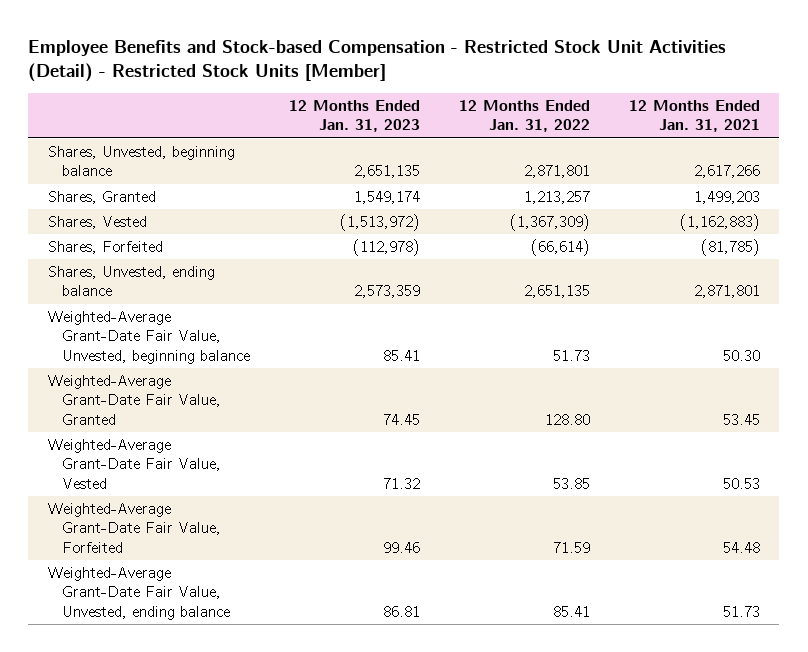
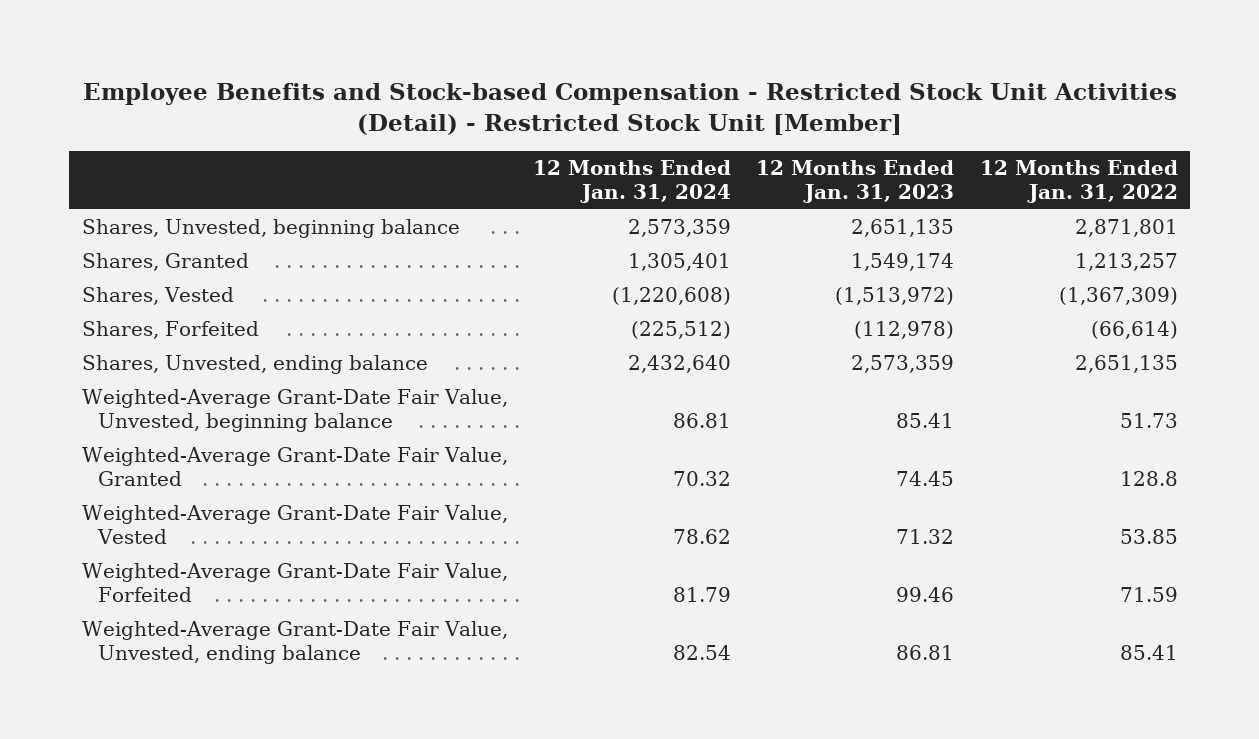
[28,39,727,83] Employee Benefits and Stock-based Compensation - Restricted Stock Unit Activities (Detail) - Restricted Stock Units [Member] -> [82,82,1177,135] Employee Benefits and Stock-based Compensation - Restricted Stock Unit Activities (Detail) - Restricted Stock Unit [Member]
[628,99,760,133] 12 Months Ended Jan. 31, 2021 -> none
none -> [533,159,732,203] 12 Months Ended Jan. 31, 2024
[544,413,590,425] 128.80 -> [1119,471,1178,487] 128.8

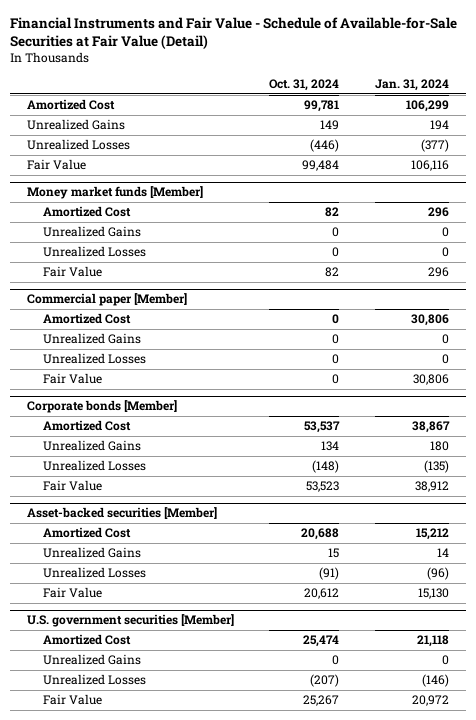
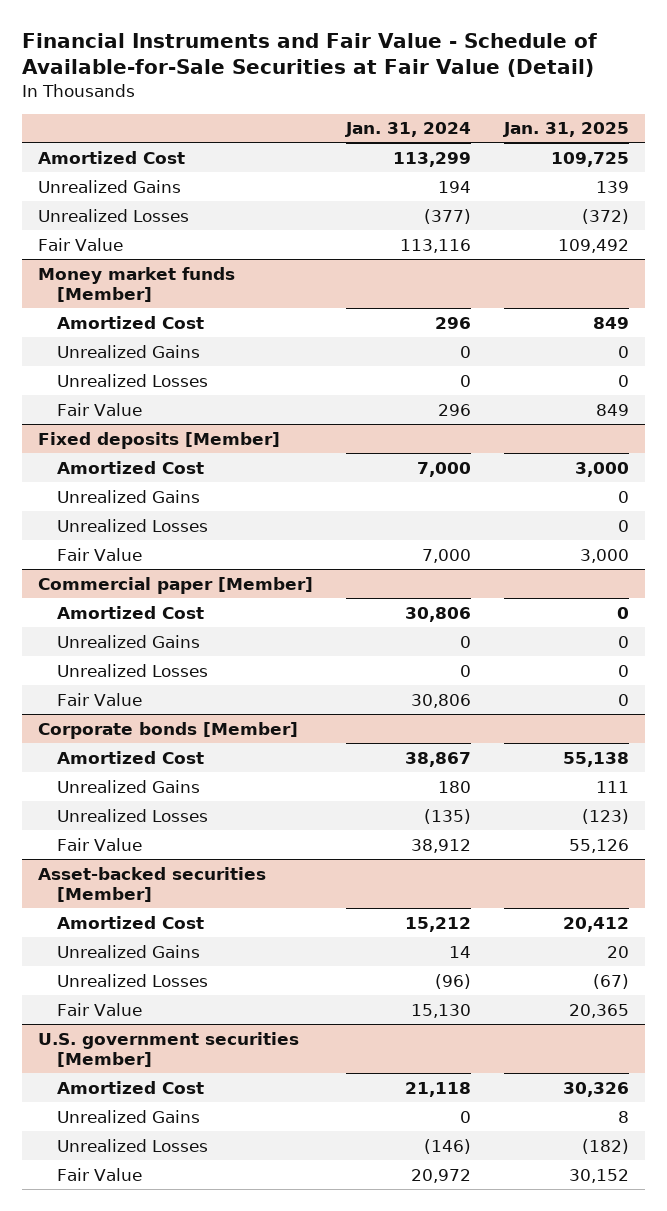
[269,79,340,92] Oct. 31, 2024 -> none
none -> [502,122,629,138] Jan. 31, 2025
[405,100,449,113] 106,299 -> [392,151,471,167] 113,299
[410,160,449,172] 106,116 -> [399,238,471,253] 113,116
none -> [38,431,281,449] Fixed deposits [Member]
none -> [56,460,204,474] Amortized Cost
none -> [56,489,200,503] Unrealized Gains
none -> [56,518,208,532] Unrealized Losses
none -> [56,547,142,561] Fair Value

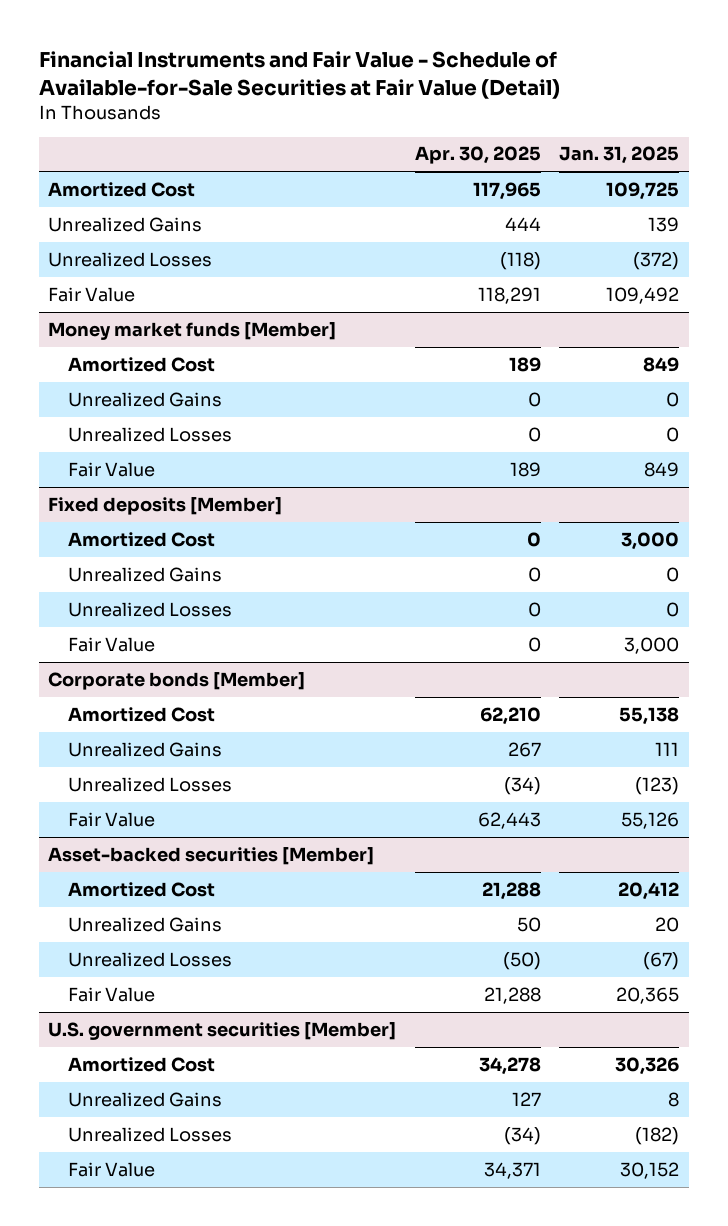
[344,122,471,138] Jan. 31, 2024 -> none
none -> [414,146,541,165] Apr. 30, 2025
[38,576,314,594] Commercial paper [Member] -> none
[56,605,204,619] Amortized Cost -> none
[56,634,200,648] Unrealized Gains -> none
[56,663,208,677] Unrealized Losses -> none
[56,692,142,706] Fair Value -> none

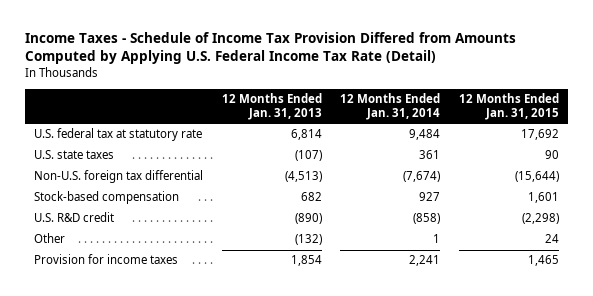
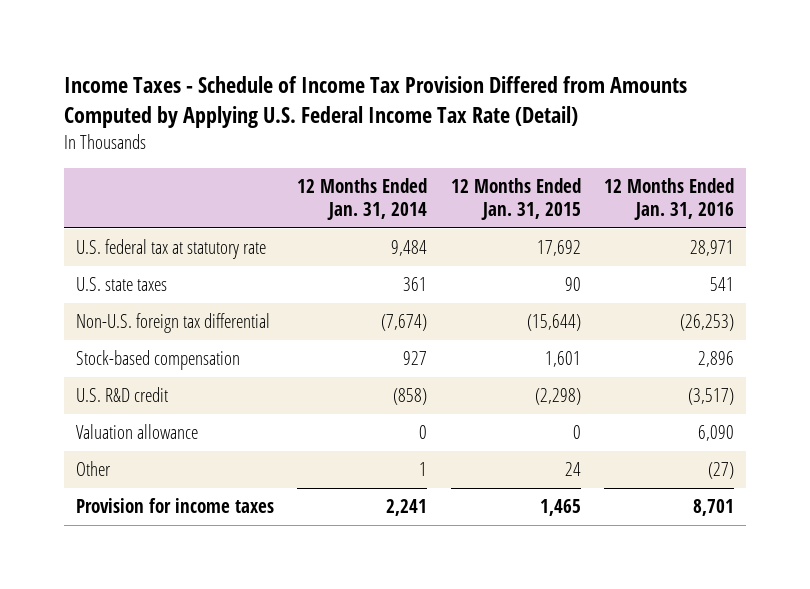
[221,93,322,121] 12 Months Ended Jan. 31, 2013 -> none
none -> [604,177,735,221] 12 Months Ended Jan. 31, 2016
none -> [75,424,198,440] Valuation allowance

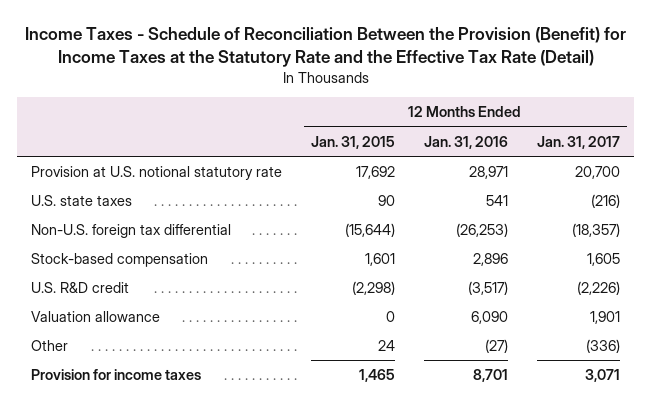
[63,76,687,129] Income Taxes - Schedule of Income Tax Provision Differed from Amounts Computed by Applying U.S. Federal Income Tax Rate (Detail) -> [24,26,626,67] Income Taxes - Schedule of Reconciliation Between the Provision (Benefit) for Income Taxes at the Statutory Rate and the Effective Tax Rate (Detail)
[297,177,428,221] 12 Months Ended Jan. 31, 2014 -> none
none -> [536,135,620,149] Jan. 31, 2017
[75,239,266,260] U.S. federal tax at statutory rate -> [31,166,283,181] Provision at U.S. notional statutory rate

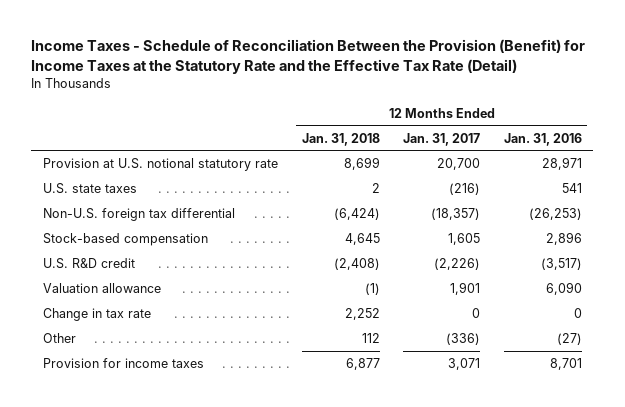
[311,135,396,149] Jan. 31, 2015 -> none
none -> [301,132,380,146] Jan. 31, 2018
none -> [43,308,152,322] Change in tax rate

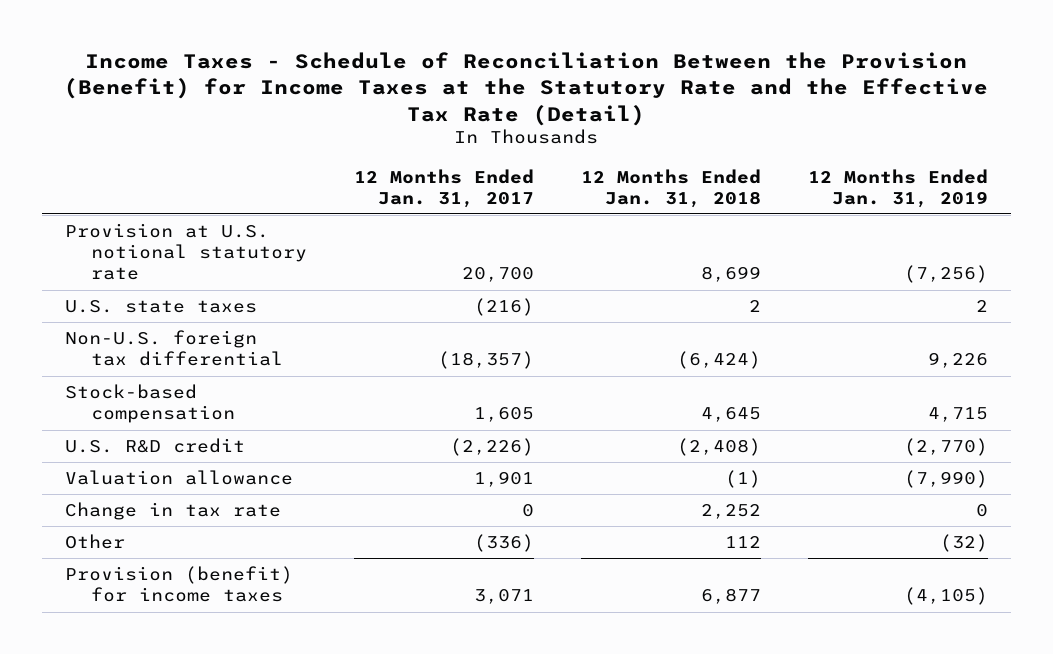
[503,132,582,146] Jan. 31, 2016 -> none
none -> [807,168,988,208] 12 Months Ended Jan. 31, 2019
[43,358,205,369] Provision for income taxes -> [65,566,294,603] Provision (benefit) for income taxes

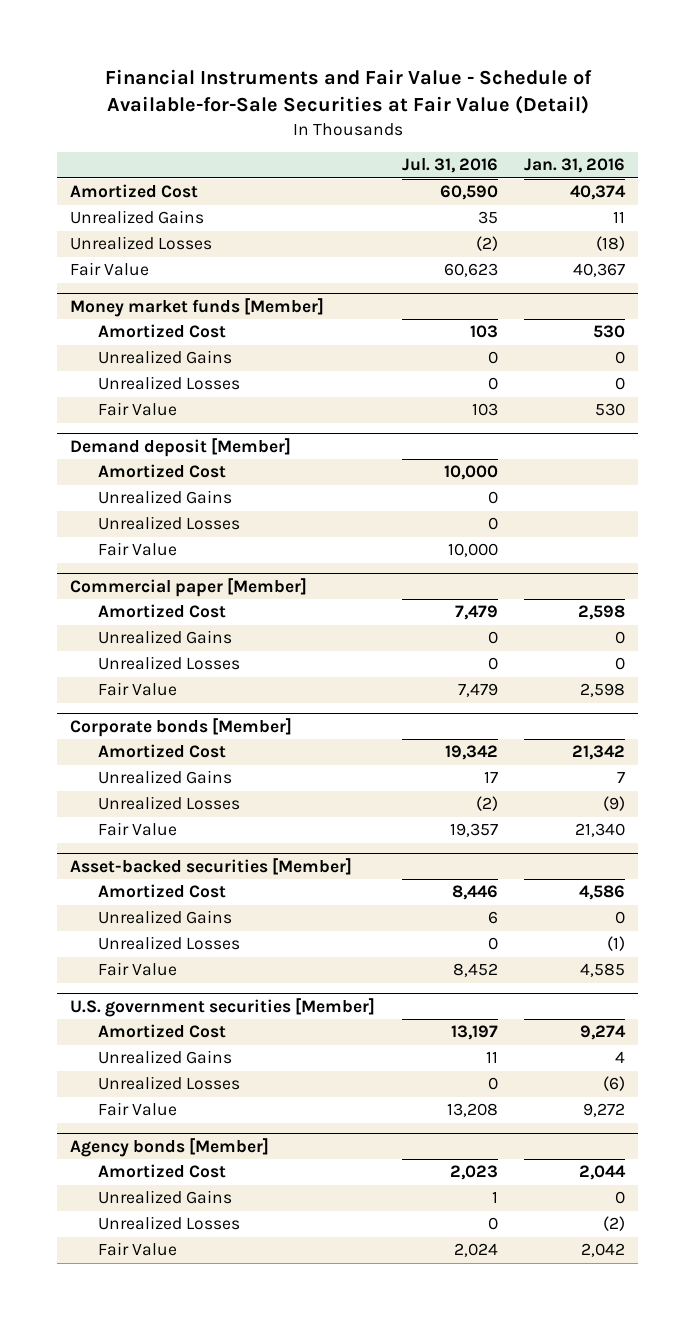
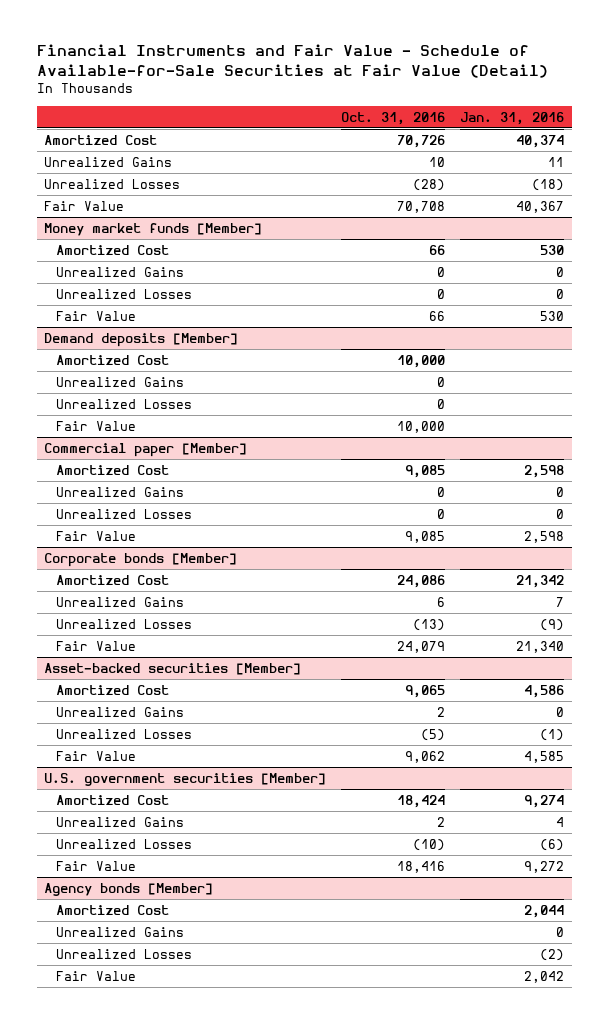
[401,158,498,174] Jul. 31, 2016 -> none
none -> [341,111,446,125] Oct. 31, 2016
[70,437,292,457] Demand deposit [Member] -> [44,332,239,347] Demand deposits [Member]

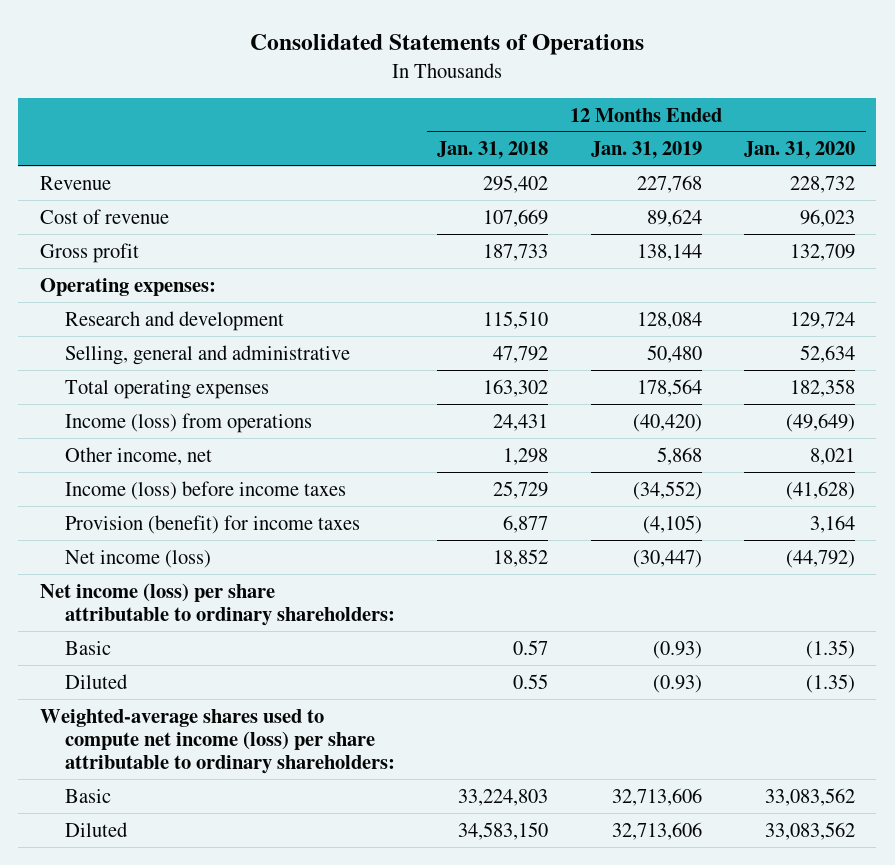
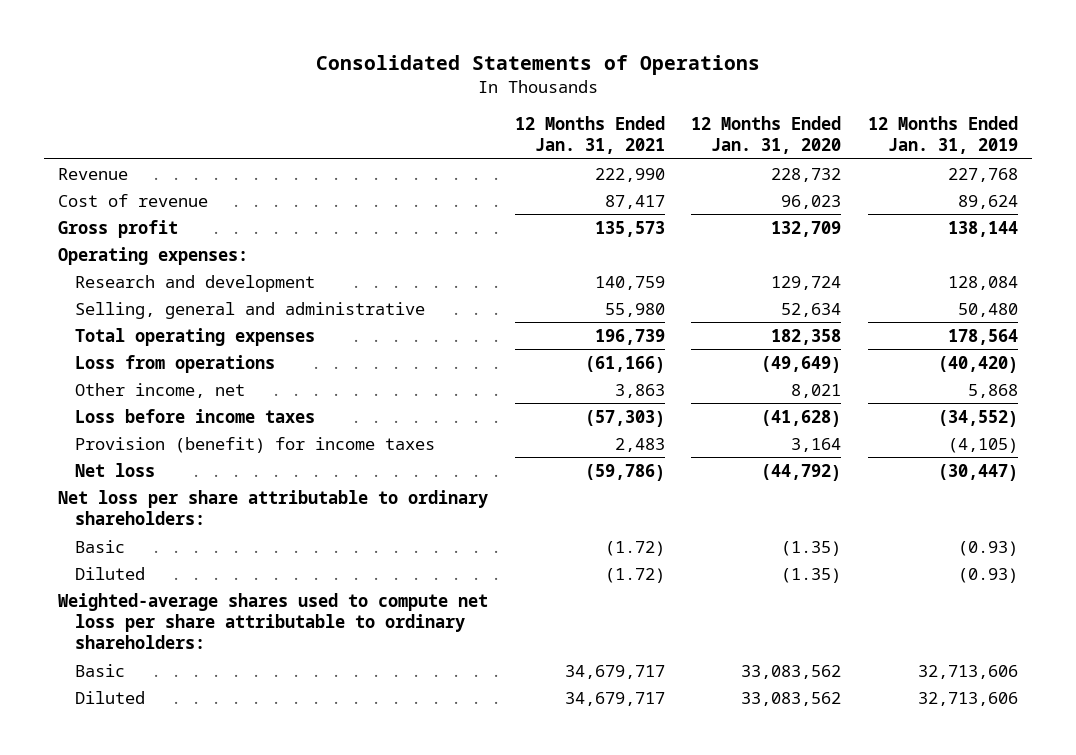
[437,141,549,160] Jan. 31, 2018 -> none
none -> [514,115,665,155] 12 Months Ended Jan. 31, 2021
[64,412,312,433] Income (loss) from operations -> [75,354,276,373] Loss from operations
[64,480,346,500] Income (loss) before income taxes -> [75,408,316,423] Loss before income taxes
[64,549,211,568] Net income (loss) -> [75,462,156,477] Net loss
[39,582,395,626] Net income (loss) per share attributable to ordinary shareholders: -> [57,489,488,526] Net loss per share attributable to ordinary shareholders:
[39,708,395,775] Weighted-average shares used to compute net income (loss) per share attributable to ordinary shareholders: -> [57,592,488,650] Weighted-average shares used to compute net loss per share attributable to ordinary shareholders:

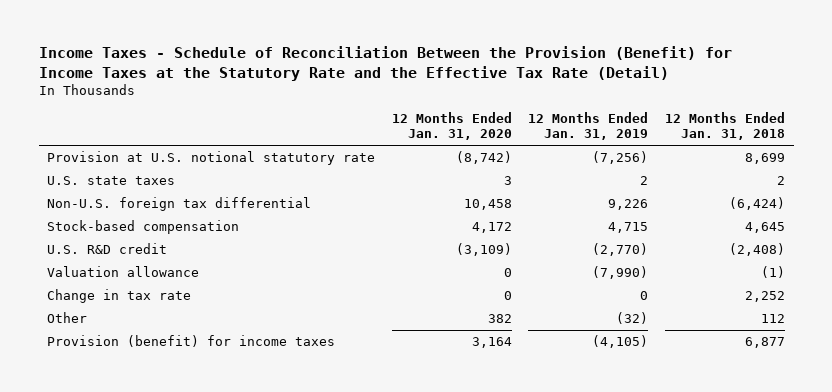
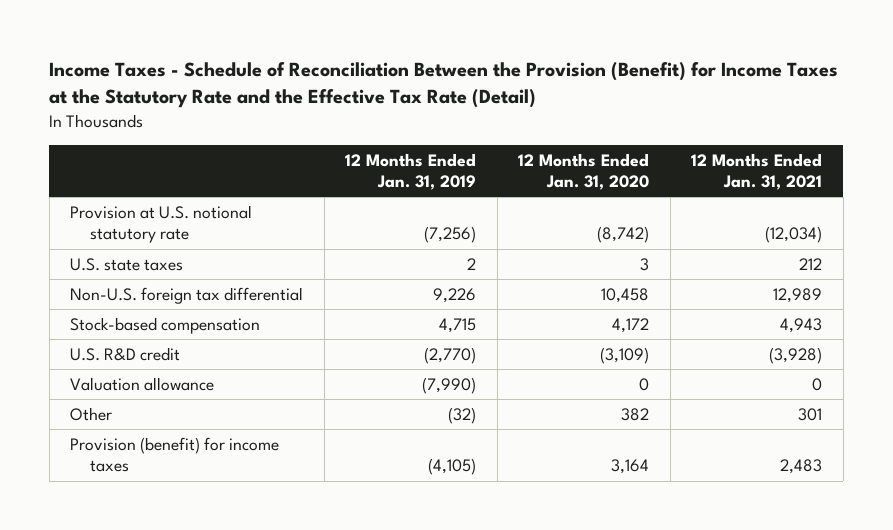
[665,112,786,141] 12 Months Ended Jan. 31, 2018 -> none
none -> [691,152,823,190] 12 Months Ended Jan. 31, 2021
[46,289,191,304] Change in tax rate -> none

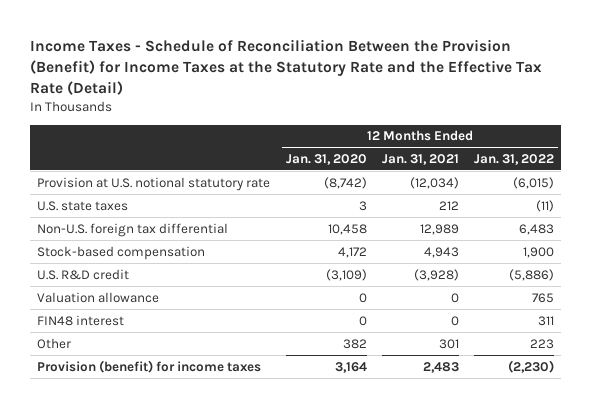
[345,152,477,190] 12 Months Ended Jan. 31, 2019 -> none
none -> [473,153,554,165] Jan. 31, 2022
none -> [37,314,125,326] FIN48 interest

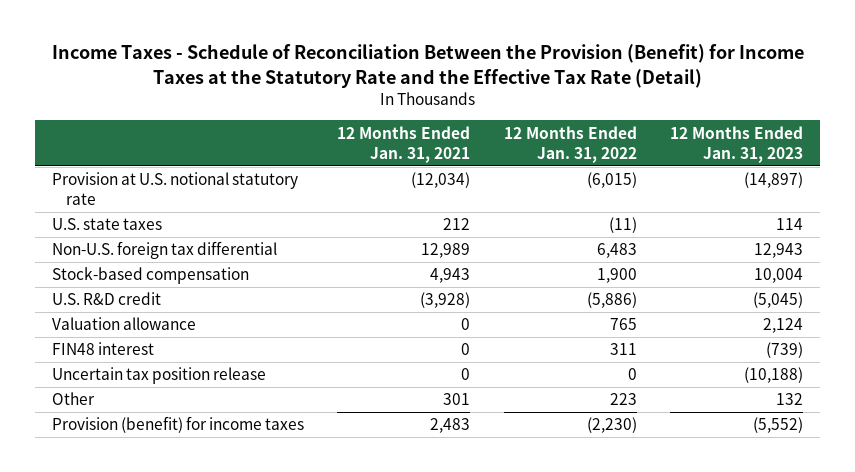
[285,153,367,165] Jan. 31, 2020 -> none
none -> [670,125,804,163] 12 Months Ended Jan. 31, 2023
none -> [51,367,266,385] Uncertain tax position release

